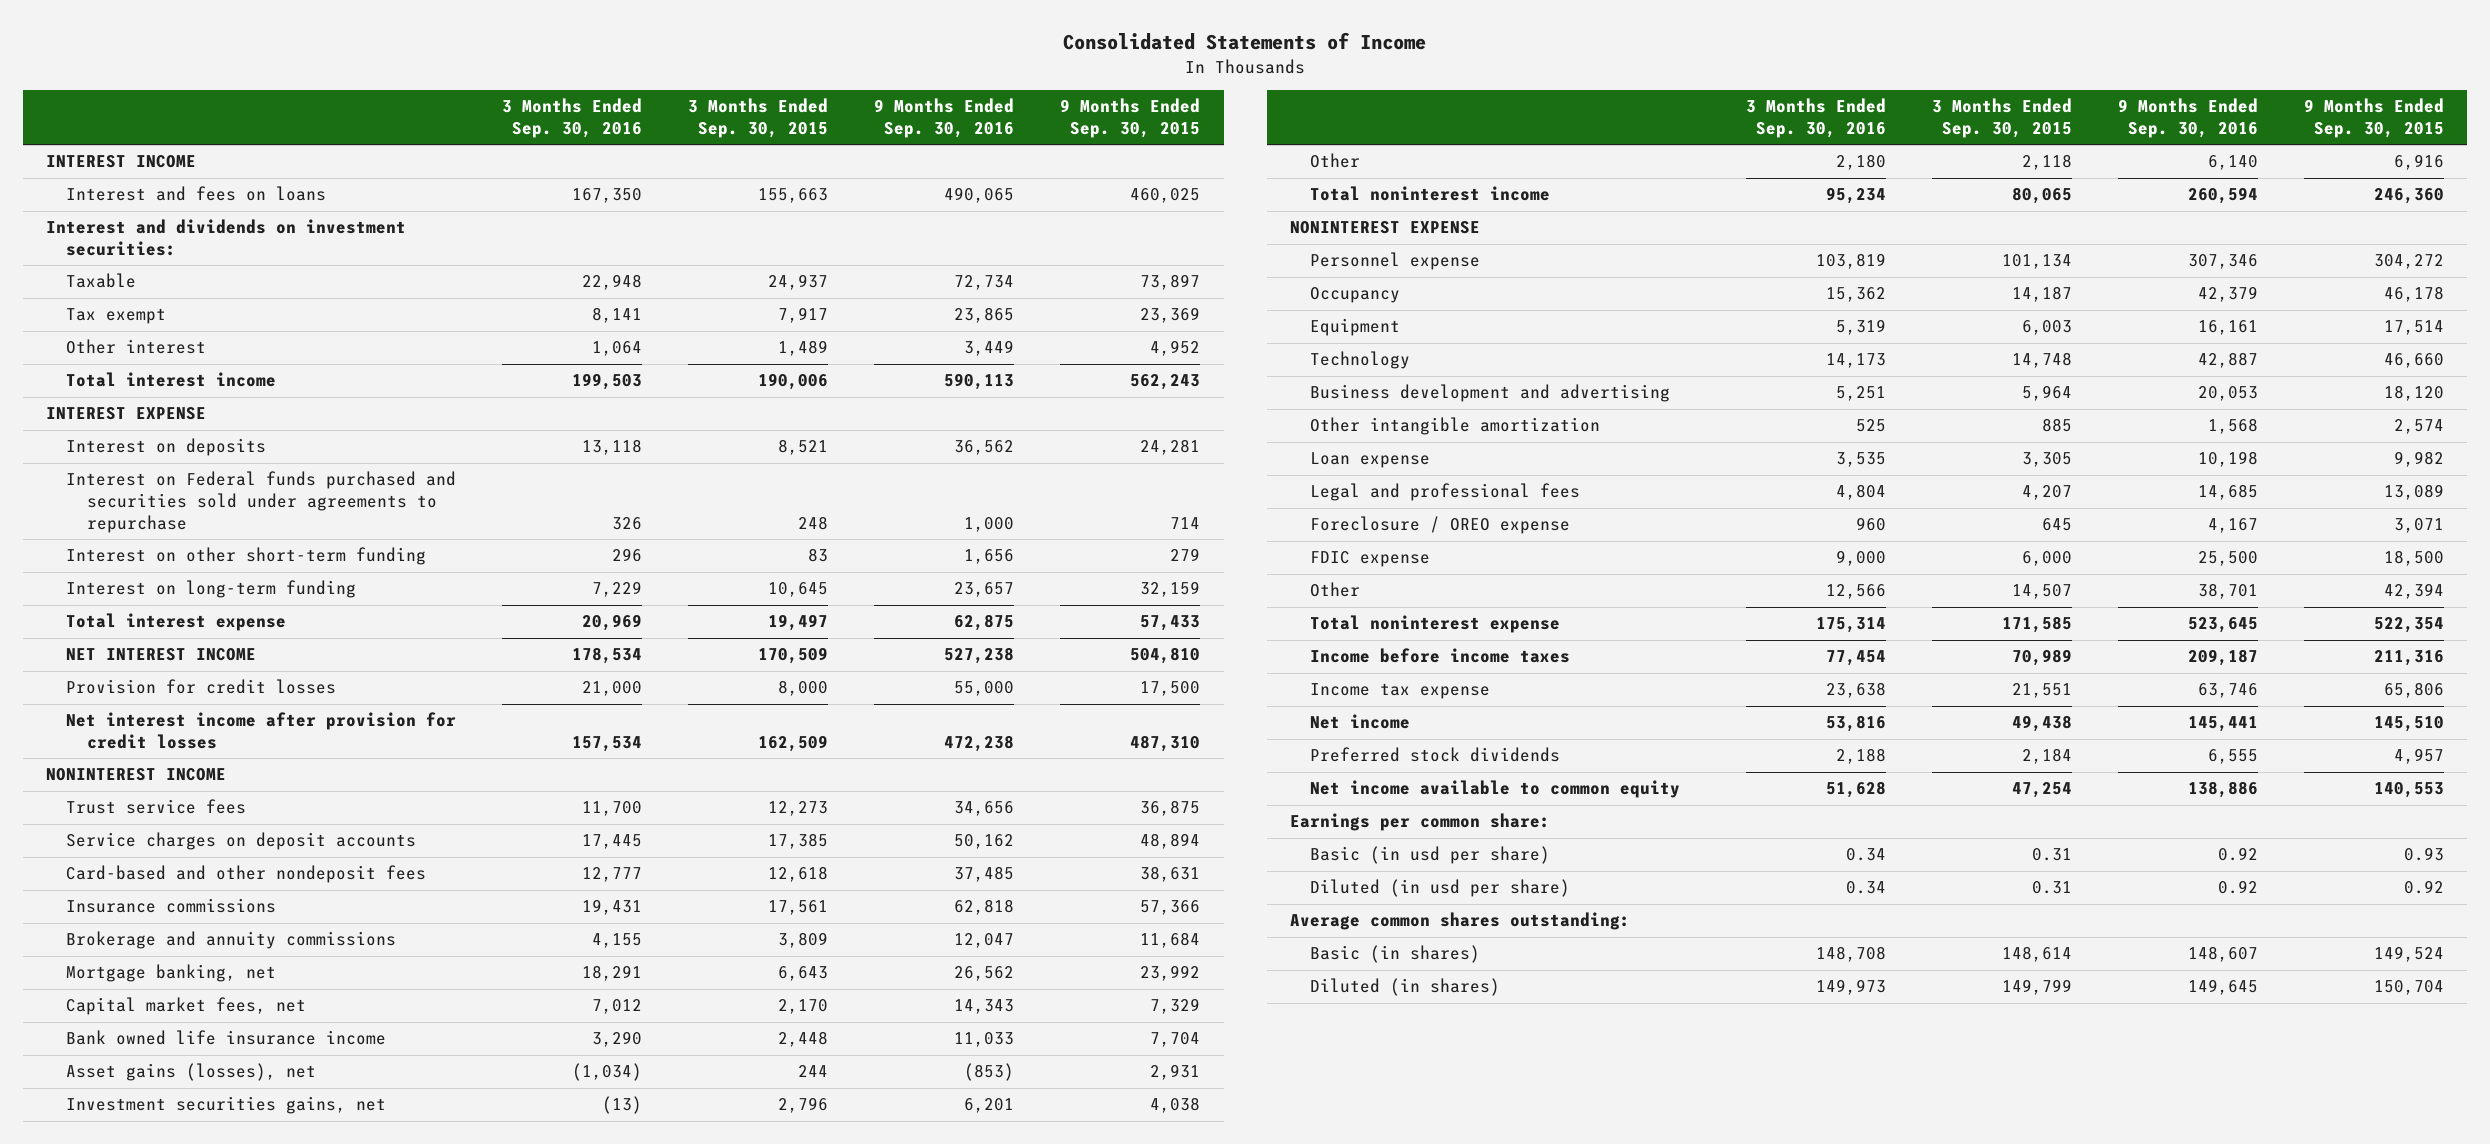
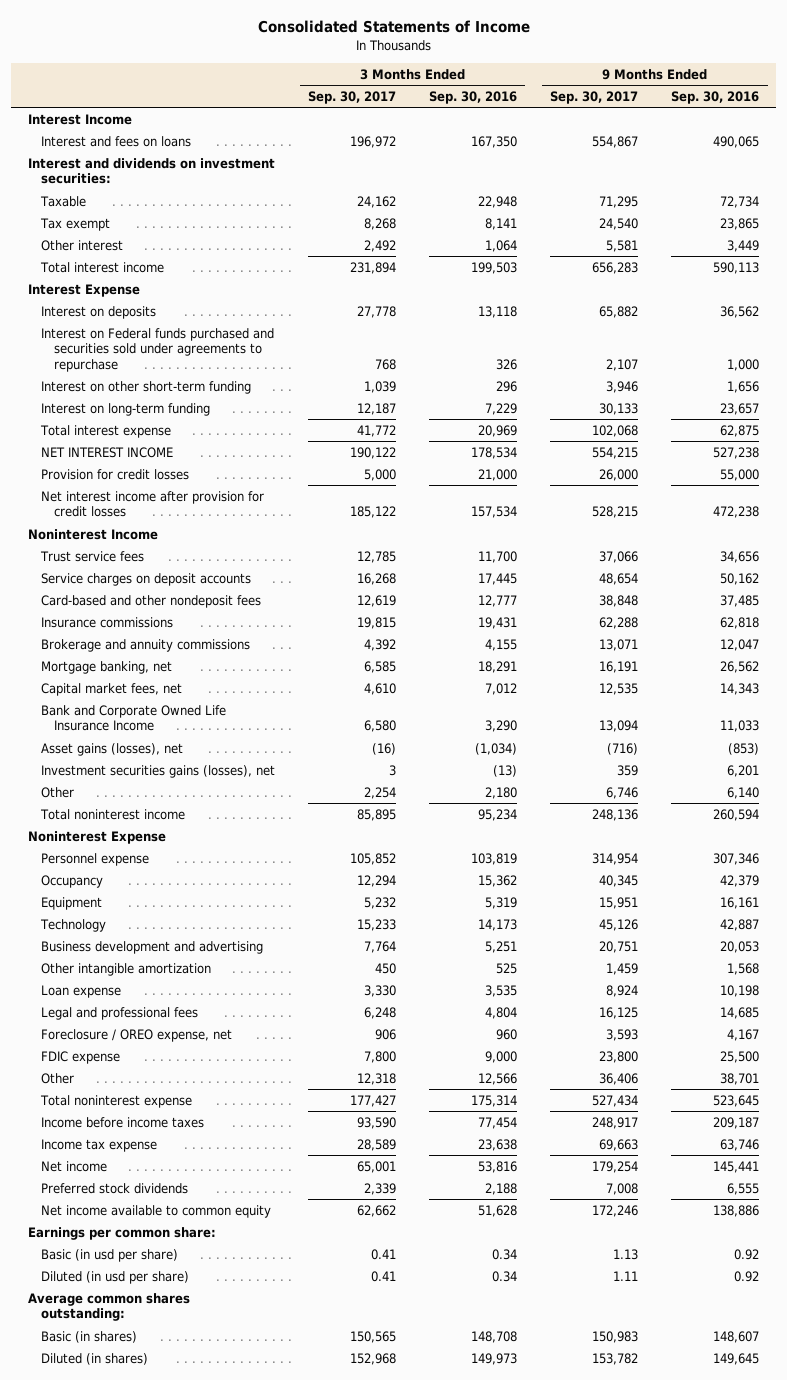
[688,98,829,138] 3 Months Ended Sep. 30, 2015 -> none
[1060,98,1201,138] 9 Months Ended Sep. 30, 2015 -> none
none -> [308,91,397,105] Sep. 30, 2017
none -> [550,91,639,105] Sep. 30, 2017
[45,155,196,169] INTEREST INCOME -> [27,113,132,125] Interest Income
[45,407,206,421] INTEREST EXPENSE -> [27,283,140,297] Interest Expense
[45,768,226,782] NONINTEREST INCOME -> [27,528,158,540] Noninterest Income
[66,1030,387,1046] Bank owned life insurance income -> [40,704,226,732] Bank and Corporate Owned Life Insurance Income
[66,1096,387,1115] Investment securities gains, net -> [40,764,275,778] Investment securities gains (losses), net
[1289,221,1480,235] NONINTEREST EXPENSE -> [27,830,166,844] Noninterest Expense
[1310,516,1571,535] Foreclosure / OREO expense -> [40,1028,232,1042] Foreclosure / OREO expense, net

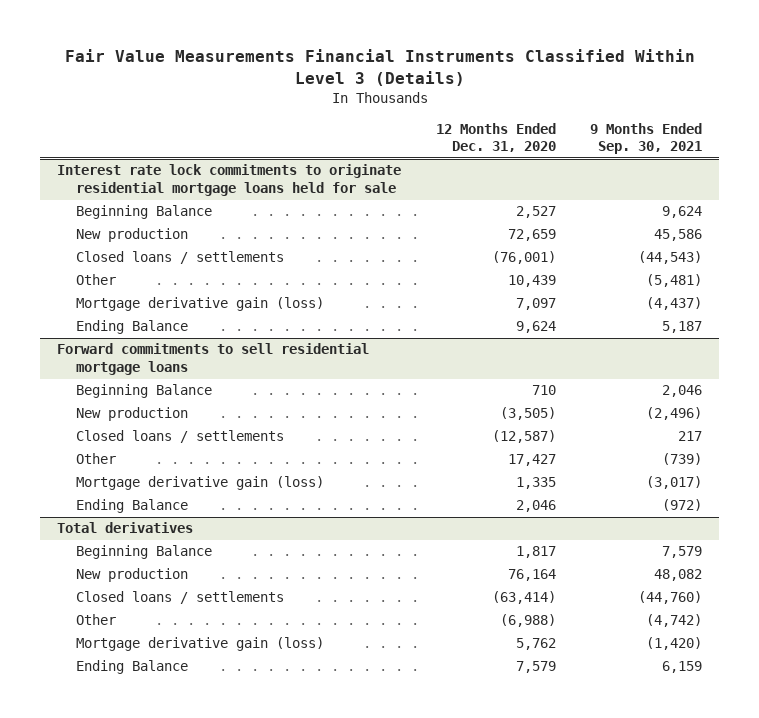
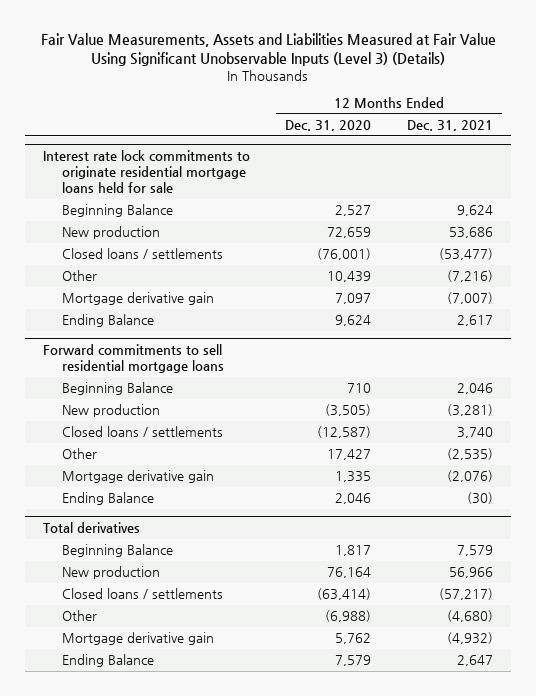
[64,49,695,87] Fair Value Measurements Financial Instruments Classified Within Level 3 (Details) -> [40,33,496,67] Fair Value Measurements, Assets and Liabilities Measured at Fair Value Using Significant Unobservable Inputs (Level 3) (Details)
[589,122,702,155] 9 Months Ended Sep. 30, 2021 -> none
none -> [406,120,493,132] Dec. 31, 2021
[76,297,325,312] Mortgage derivative gain (loss) -> [61,292,214,306] Mortgage derivative gain
[76,476,325,491] Mortgage derivative gain (loss) -> [61,470,214,484] Mortgage derivative gain
[76,637,325,652] Mortgage derivative gain (loss) -> [61,632,214,646] Mortgage derivative gain

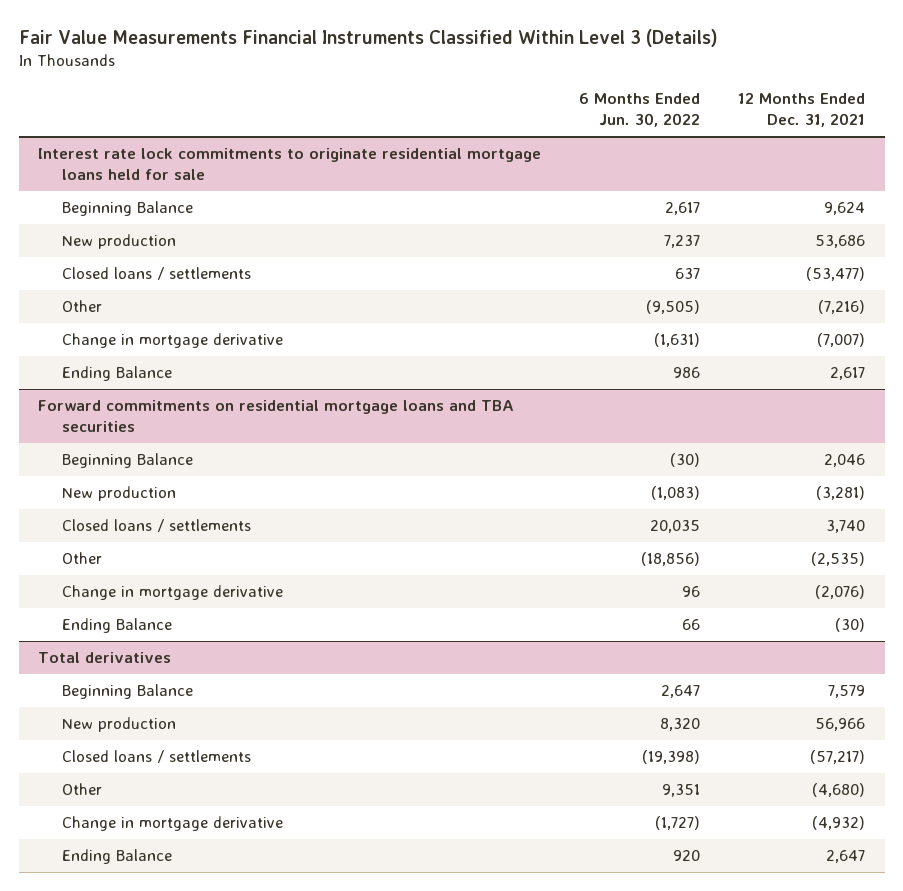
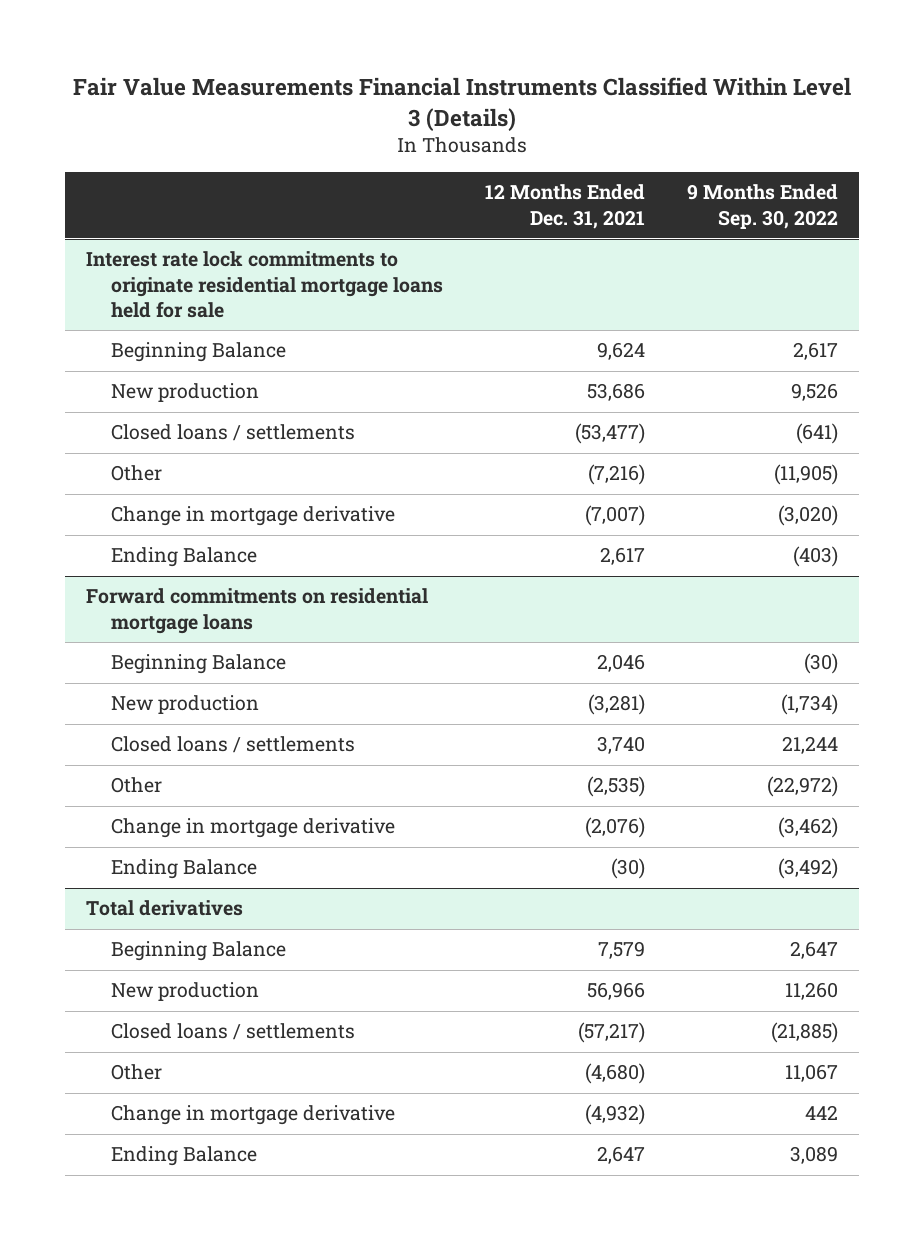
[579,93,701,128] 6 Months Ended Jun. 30, 2022 -> none
none -> [686,184,838,229] 9 Months Ended Sep. 30, 2022
[37,400,514,433] Forward commitments on residential mortgage loans and TBA securities -> [86,588,429,634] Forward commitments on residential mortgage loans

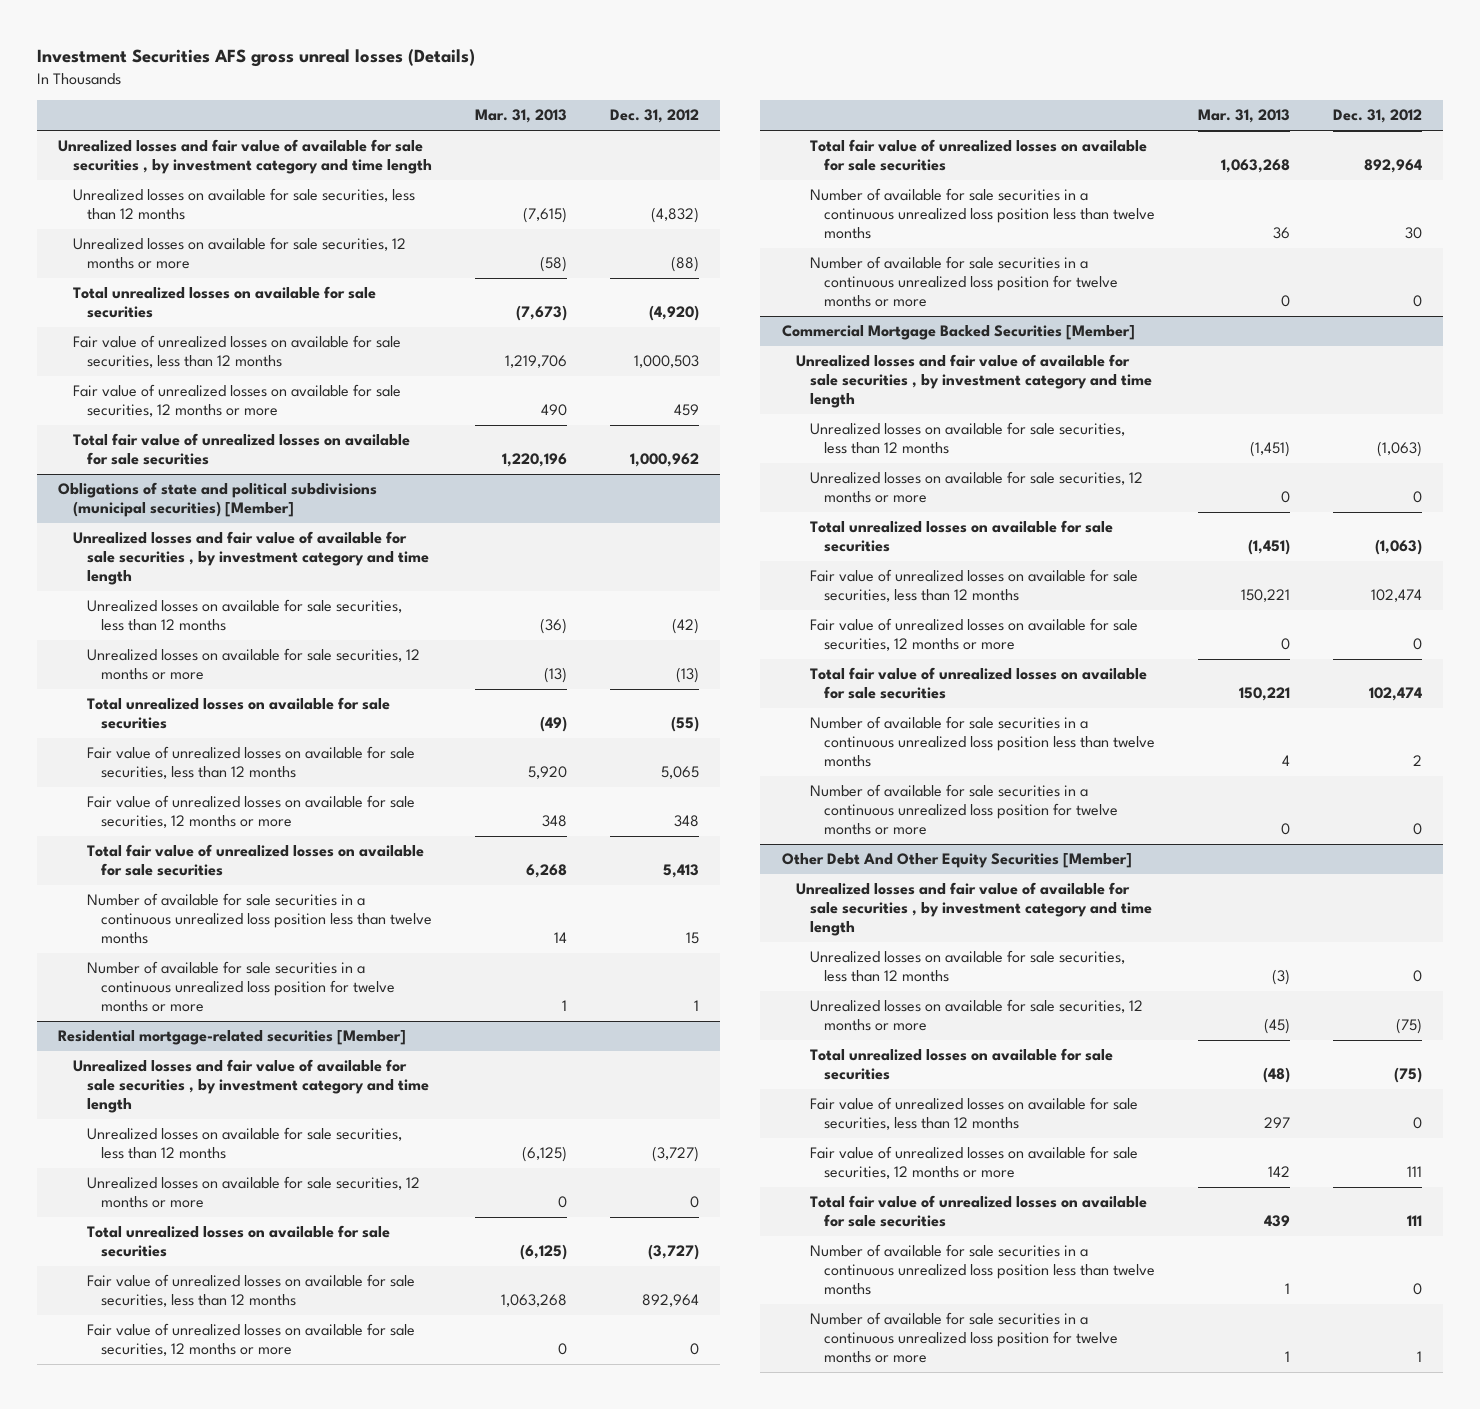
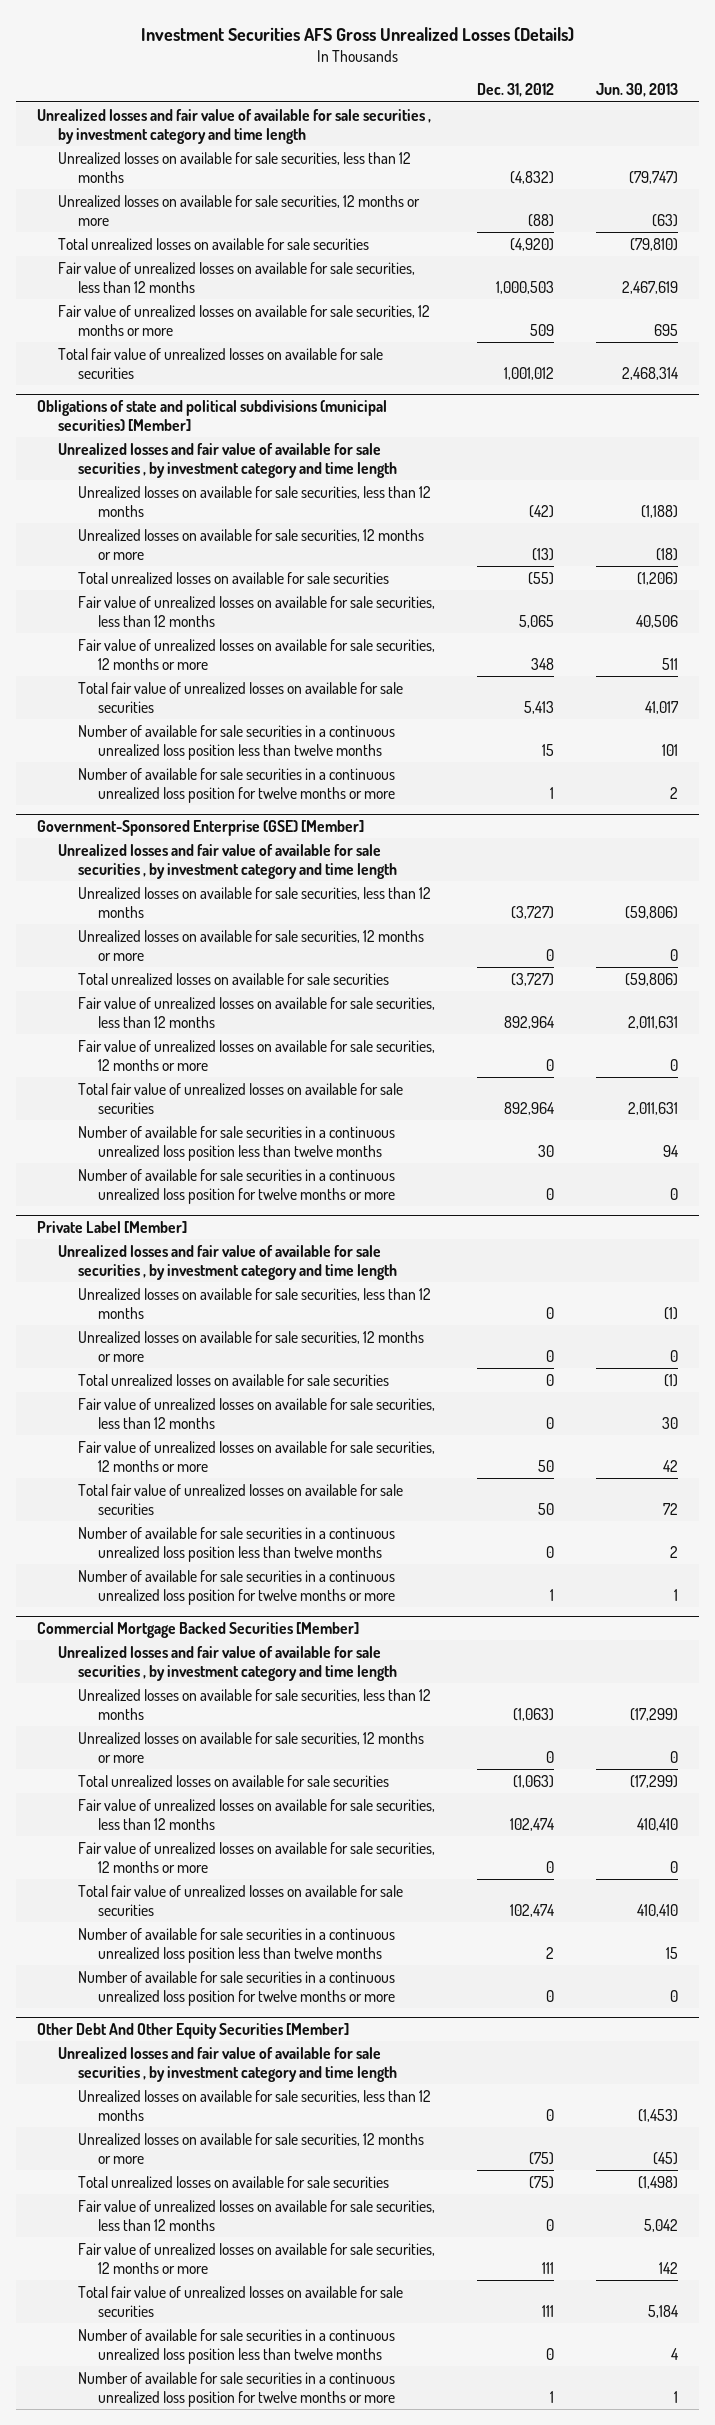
[36,48,475,67] Investment Securities AFS gross unreal losses (Details) -> [140,26,574,42] Investment Securities AFS Gross Unrealized Losses (Details)
[474,109,567,124] Mar. 31, 2013 -> none
none -> [596,83,679,98] Jun. 30, 2013
[673,404,699,417] 459 -> [529,323,554,336] 509
[629,453,699,468] 1,000,962 -> [503,366,554,380] 1,001,012
[58,1030,407,1046] Residential mortgage-related securities [Member] -> none
none -> [37,820,365,837] Government-Sponsored Enterprise (GSE) [Member]
none -> [37,1221,188,1234] Private Label [Member]
none -> [57,1244,397,1280] Unrealized losses and fair value of available for sale securities , by investment category and time length
none -> [77,1287,431,1319] Unrealized losses on available for sale securities, less than 12 months
none -> [77,1330,424,1362] Unrealized losses on available for sale securities, 12 months or more
none -> [77,1373,389,1386] Total unrealized losses on available for sale securities
none -> [77,1397,435,1429] Fair value of unrealized losses on available for sale securities, less than 12 months
none -> [77,1440,435,1472] Fair value of unrealized losses on available for sale securities, 12 months or more
none -> [77,1483,403,1515] Total fair value of unrealized losses on available for sale securities
none -> [77,1526,395,1562] Number of available for sale securities in a continuous unrealized loss position less than twelve months
none -> [77,1569,396,1605] Number of available for sale securities in a continuous unrealized loss position for twelve months or more

